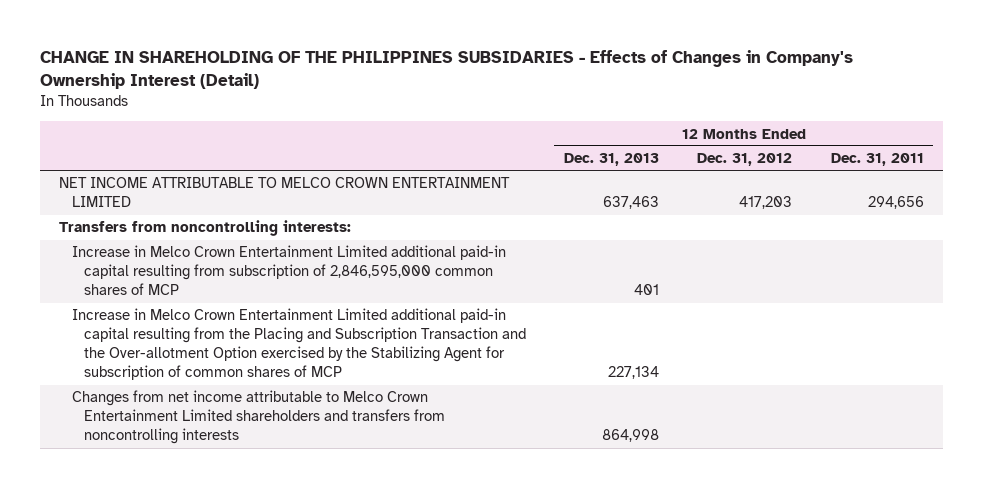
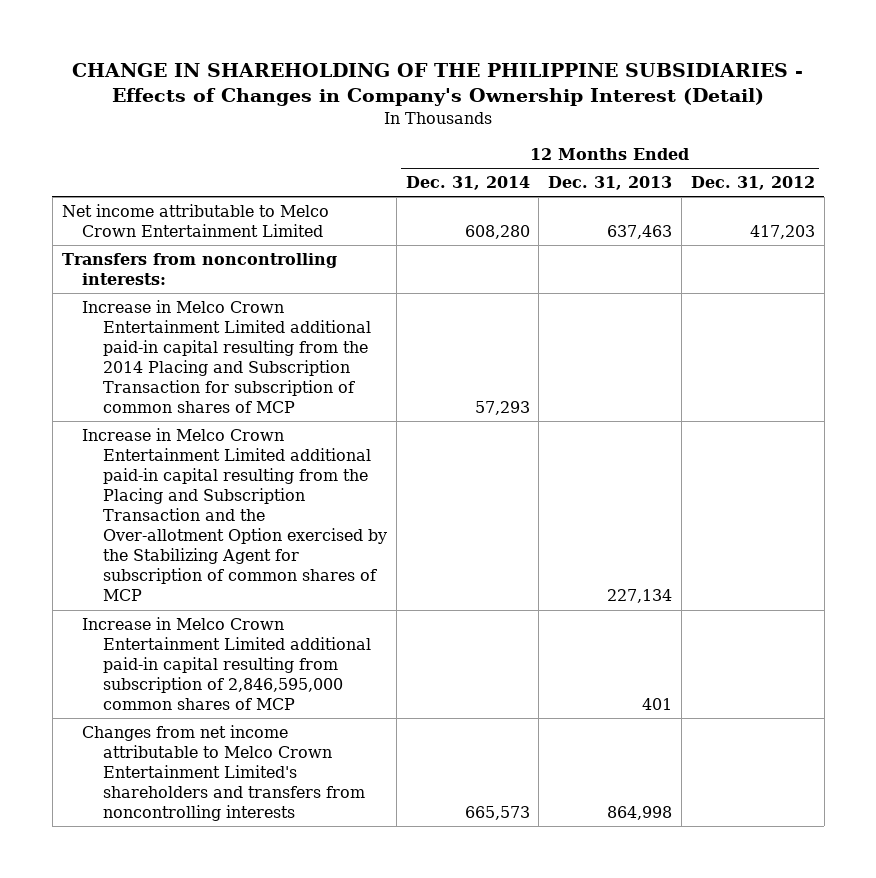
[40,50,854,90] CHANGE IN SHAREHOLDING OF THE PHILIPPINES SUBSIDARIES - Effects of Changes in Company's Ownership Interest (Detail) -> [72,63,804,107] CHANGE IN SHAREHOLDING OF THE PHILIPPINE SUBSIDIARIES - Effects of Changes in Company's Ownership Interest (Detail)
[830,153,924,167] Dec. 31, 2011 -> none
none -> [405,176,530,191] Dec. 31, 2014
[59,177,511,208] NET INCOME ATTRIBUTABLE TO MELCO CROWN ENTERTAINMENT LIMITED -> [61,203,329,237] Net income attributable to Melco Crown Entertainment Limited
none -> [82,299,372,414] Increase in Melco Crown Entertainment Limited additional paid-in capital resulting from the 2014 Placing and Subscription Transaction for subscription of common shares of MCP
[71,245,506,296] Increase in Melco Crown Entertainment Limited additional paid-in capital resulting from subscription of 2,846,595,000 common shares of MCP -> [82,616,372,711] Increase in Melco Crown Entertainment Limited additional paid-in capital resulting from subscription of 2,846,595,000 common shares of MCP
[71,390,445,445] Changes from net income attributable to Melco Crown Entertainment Limited shareholders and transfers from noncontrolling interests -> [82,724,366,822] Changes from net income attributable to Melco Crown Entertainment Limited's shareholders and transfers from noncontrolling interests

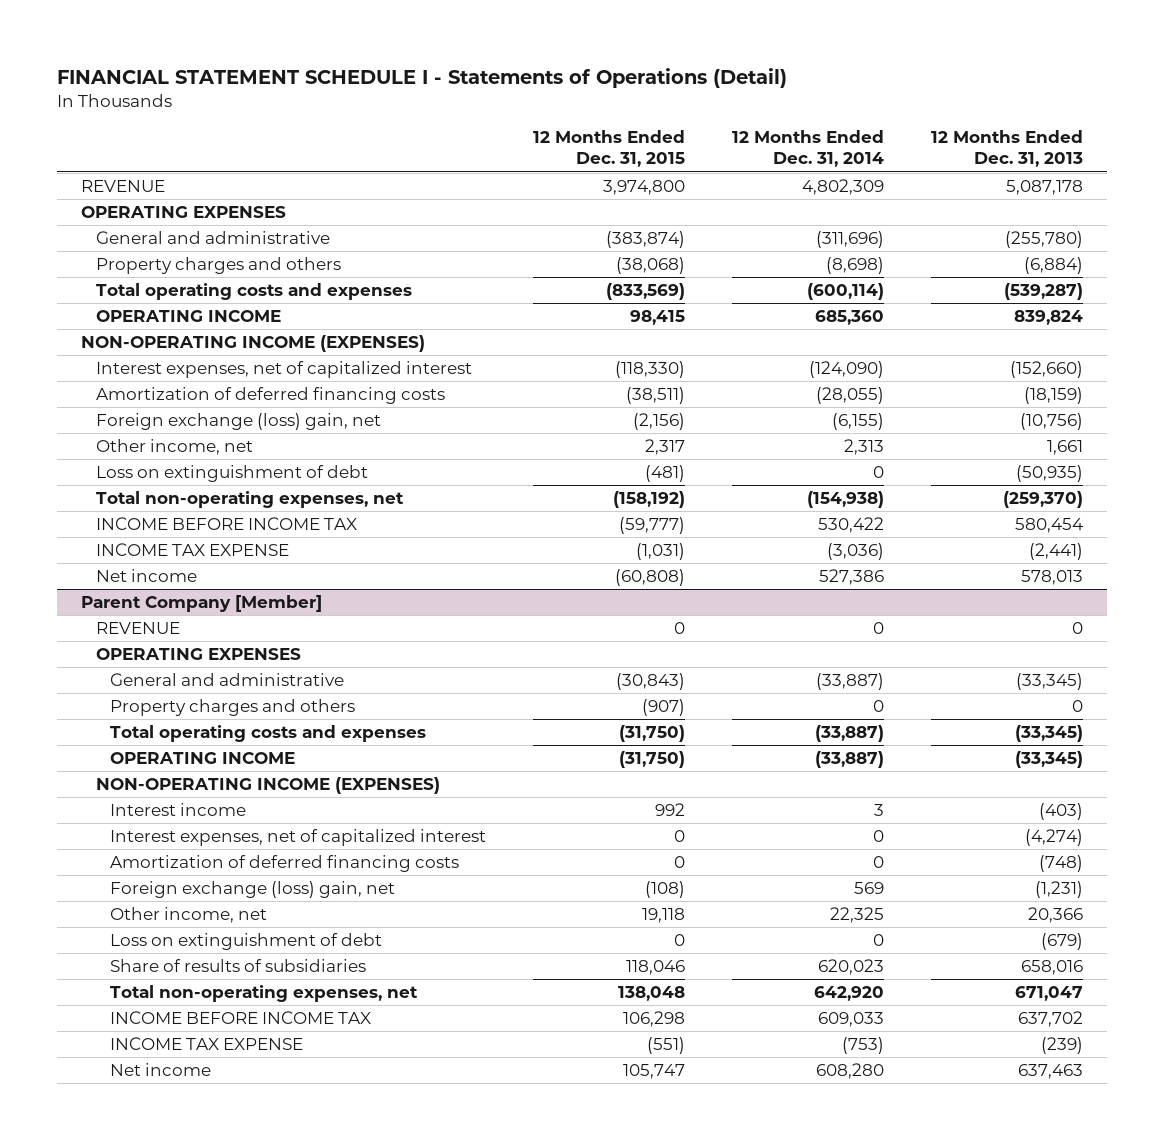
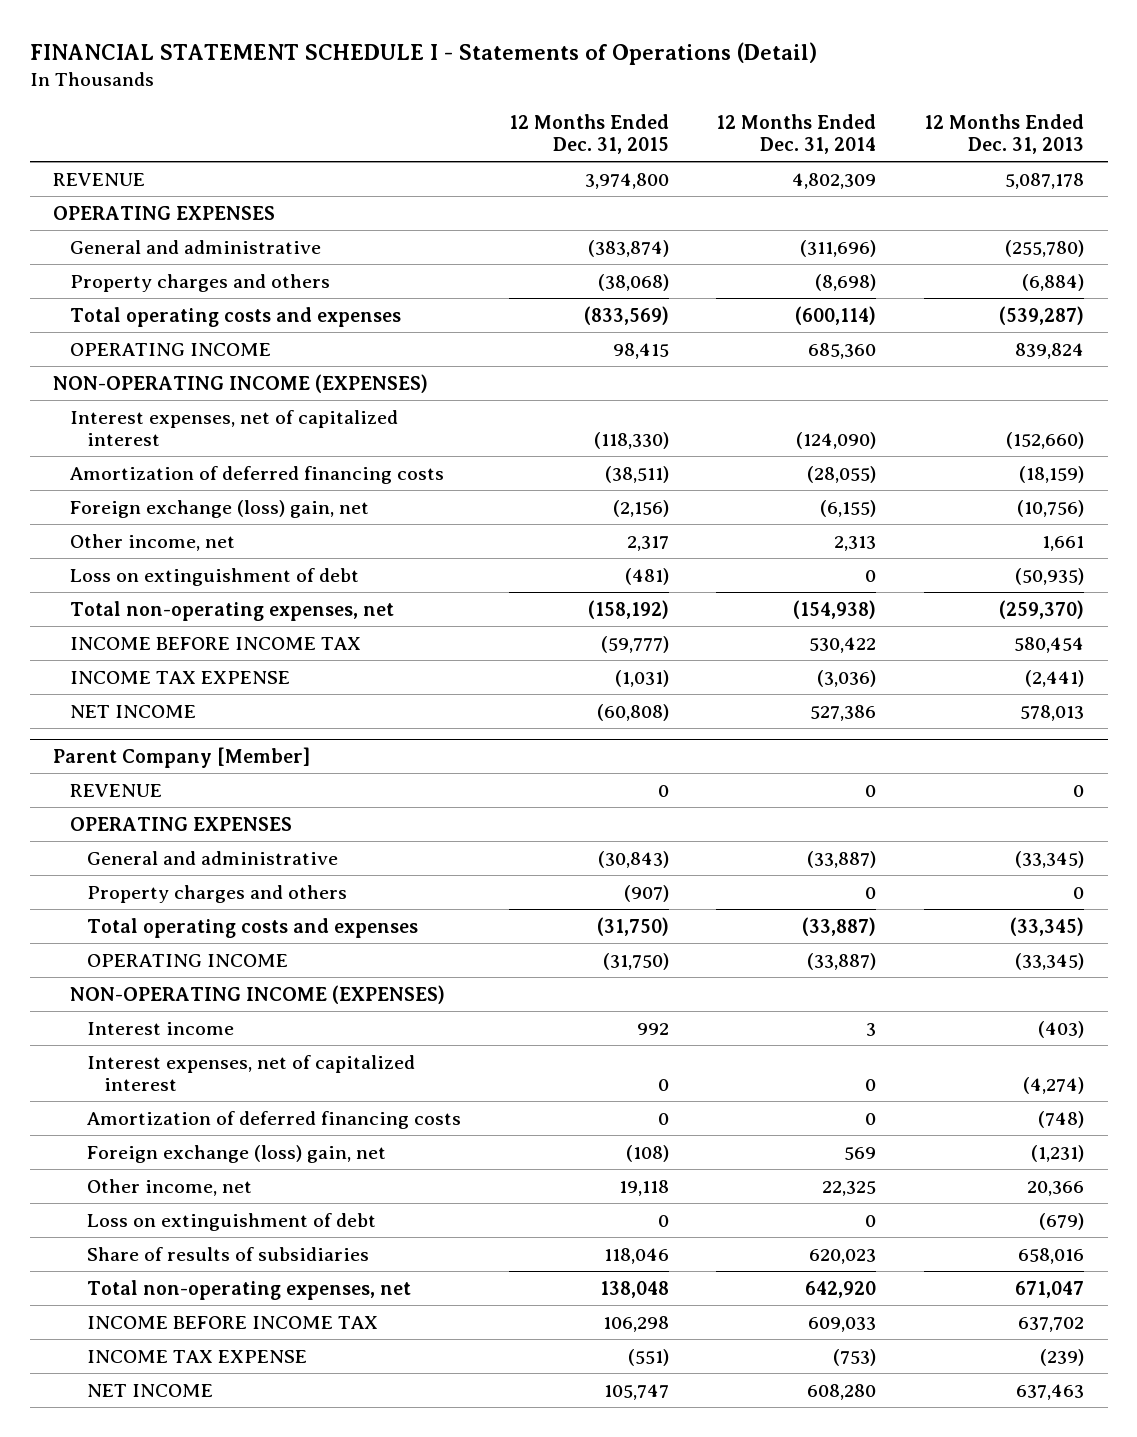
[95,569,197,583] Net income -> [70,704,197,718] NET INCOME
[110,1063,212,1077] Net income -> [86,1383,213,1397] NET INCOME

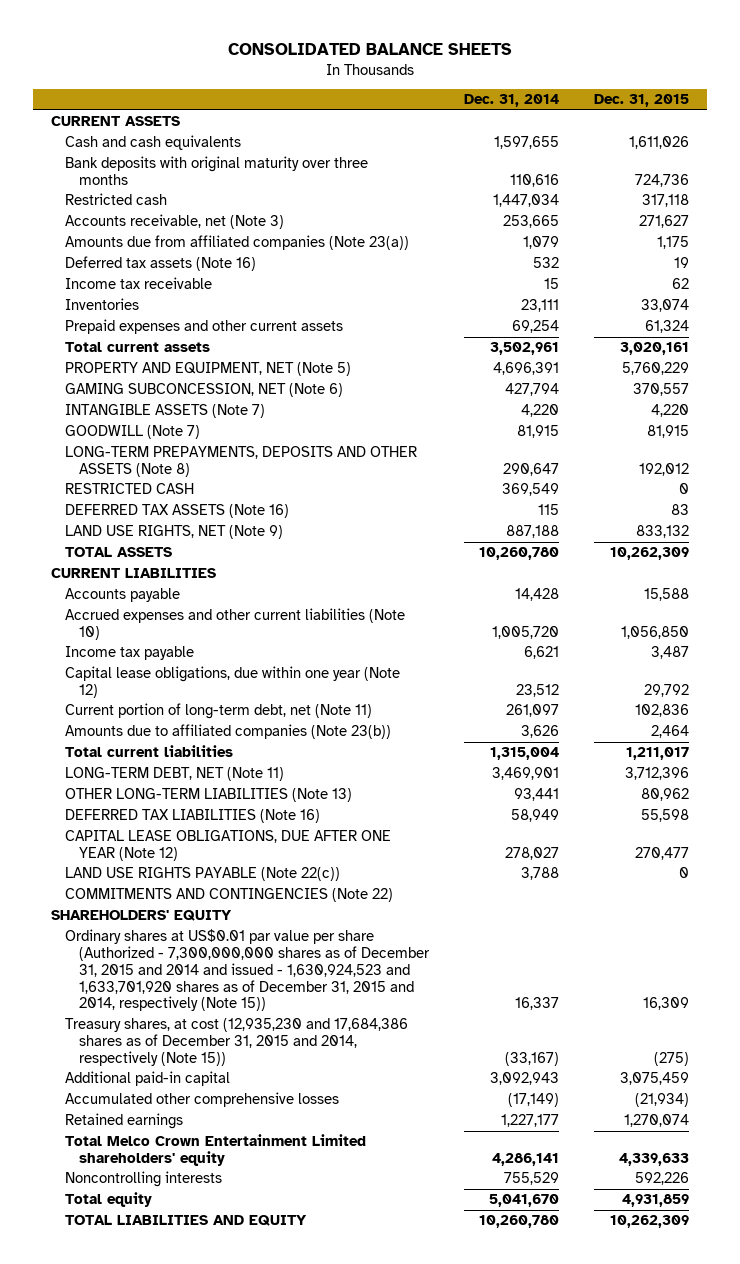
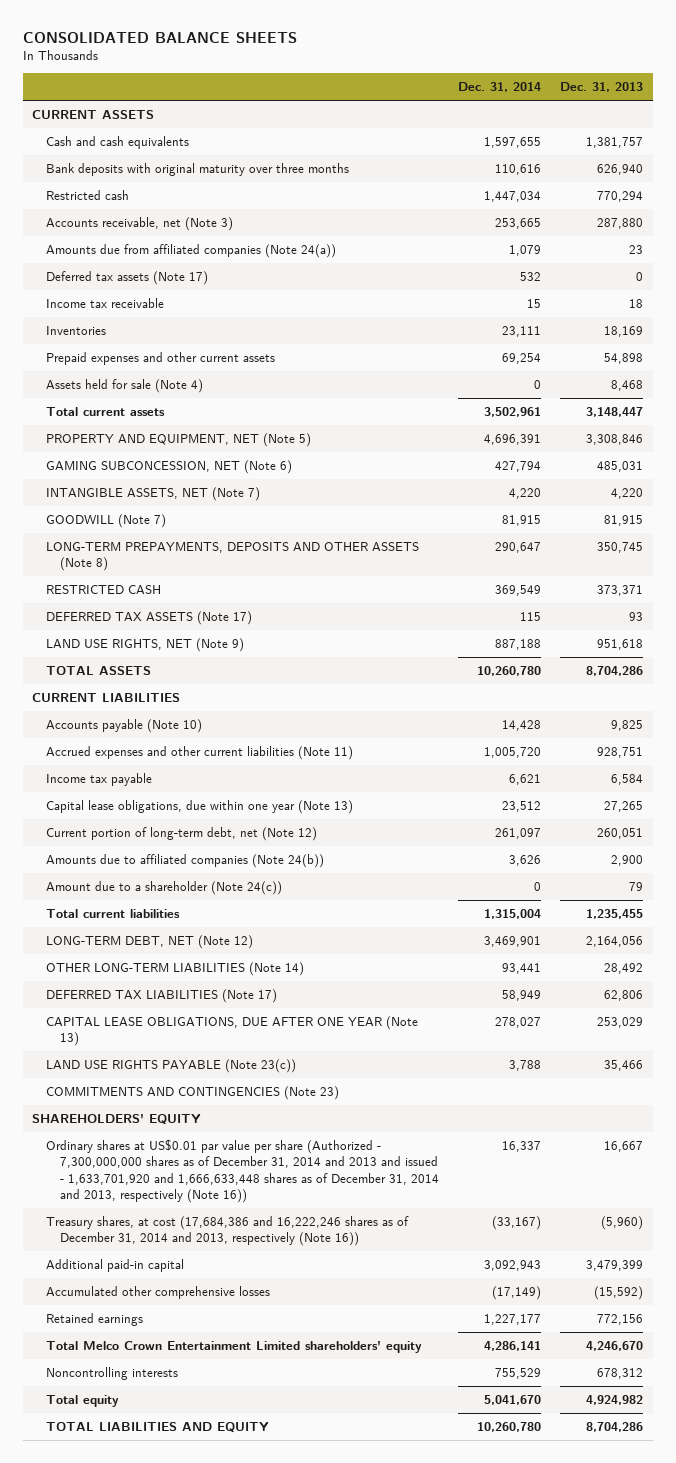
[594,94,690,108] Dec. 31, 2015 -> none
none -> [560,82,644,93] Dec. 31, 2013
[64,235,409,251] Amounts due from affiliated companies (Note 23(a)) -> [46,243,337,258] Amounts due from affiliated companies (Note 24(a))
[64,256,256,272] Deferred tax assets (Note 16) -> [46,270,209,285] Deferred tax assets (Note 17)
none -> [46,378,204,393] Assets held for sale (Note 4)
[64,404,265,419] INTANGIBLE ASSETS (Note 7) -> [46,486,261,501] INTANGIBLE ASSETS, NET (Note 7)
[64,504,289,519] DEFERRED TAX ASSETS (Note 16) -> [46,610,253,625] DEFERRED TAX ASSETS (Note 17)
[64,588,180,603] Accounts payable -> [46,718,203,733] Accounts payable (Note 10)
[64,608,405,640] Accrued expenses and other current liabilities (Note 10) -> [46,745,354,760] Accrued expenses and other current liabilities (Note 11)
[64,666,400,698] Capital lease obligations, due within one year (Note 12) -> [46,799,354,814] Capital lease obligations, due within one year (Note 13)
[64,703,372,720] Current portion of long-term debt, net (Note 11) -> [46,826,318,841] Current portion of long-term debt, net (Note 12)
[64,724,391,740] Amounts due to affiliated companies (Note 23(b)) -> [46,853,325,868] Amounts due to affiliated companies (Note 24(b))
none -> [46,880,283,895] Amount due to a shareholder (Note 24(c))
[64,767,284,782] LONG-TERM DEBT, NET (Note 11) -> [46,934,254,949] LONG-TERM DEBT, NET (Note 12)
[64,788,352,803] OTHER LONG-TERM LIABILITIES (Note 13) -> [46,961,305,976] OTHER LONG-TERM LIABILITIES (Note 14)
[64,809,320,824] DEFERRED TAX LIABILITIES (Note 16) -> [46,988,278,1003] DEFERRED TAX LIABILITIES (Note 17)
[64,830,391,861] CAPITAL LEASE OBLIGATIONS, DUE AFTER ONE YEAR (Note 12) -> [46,1015,419,1047] CAPITAL LEASE OBLIGATIONS, DUE AFTER ONE YEAR (Note 13)
[64,867,340,882] LAND USE RIGHTS PAYABLE (Note 22(c)) -> [46,1058,297,1073] LAND USE RIGHTS PAYABLE (Note 23(c))
[64,888,393,903] COMMITMENTS AND CONTINGENCIES (Note 22) -> [46,1085,340,1100] COMMITMENTS AND CONTINGENCIES (Note 23)
[64,929,430,1012] Ordinary shares at US$0.01 par value per share (Authorized - 7,300,000,000 shares as of December 31, 2015 and 2014 and issued - 1,630,924,523 and 1,633,701,920 shares as of December 31, 2015 and 2014, respectively (Note 15)) -> [46,1138,439,1204] Ordinary shares at US$0.01 par value per share (Authorized - 7,300,000,000 shares as of December 31, 2014 and 2013 and issued - 1,633,701,920 and 1,666,633,448 shares as of December 31, 2014 and 2013, respectively (Note 16))
[64,1018,408,1066] Treasury shares, at cost (12,935,230 and 17,684,386 shares as of December 31, 2015 and 2014, respectively (Note 15)) -> [46,1215,410,1247] Treasury shares, at cost (17,684,386 and 16,222,246 shares as of December 31, 2014 and 2013, respectively (Note 16))

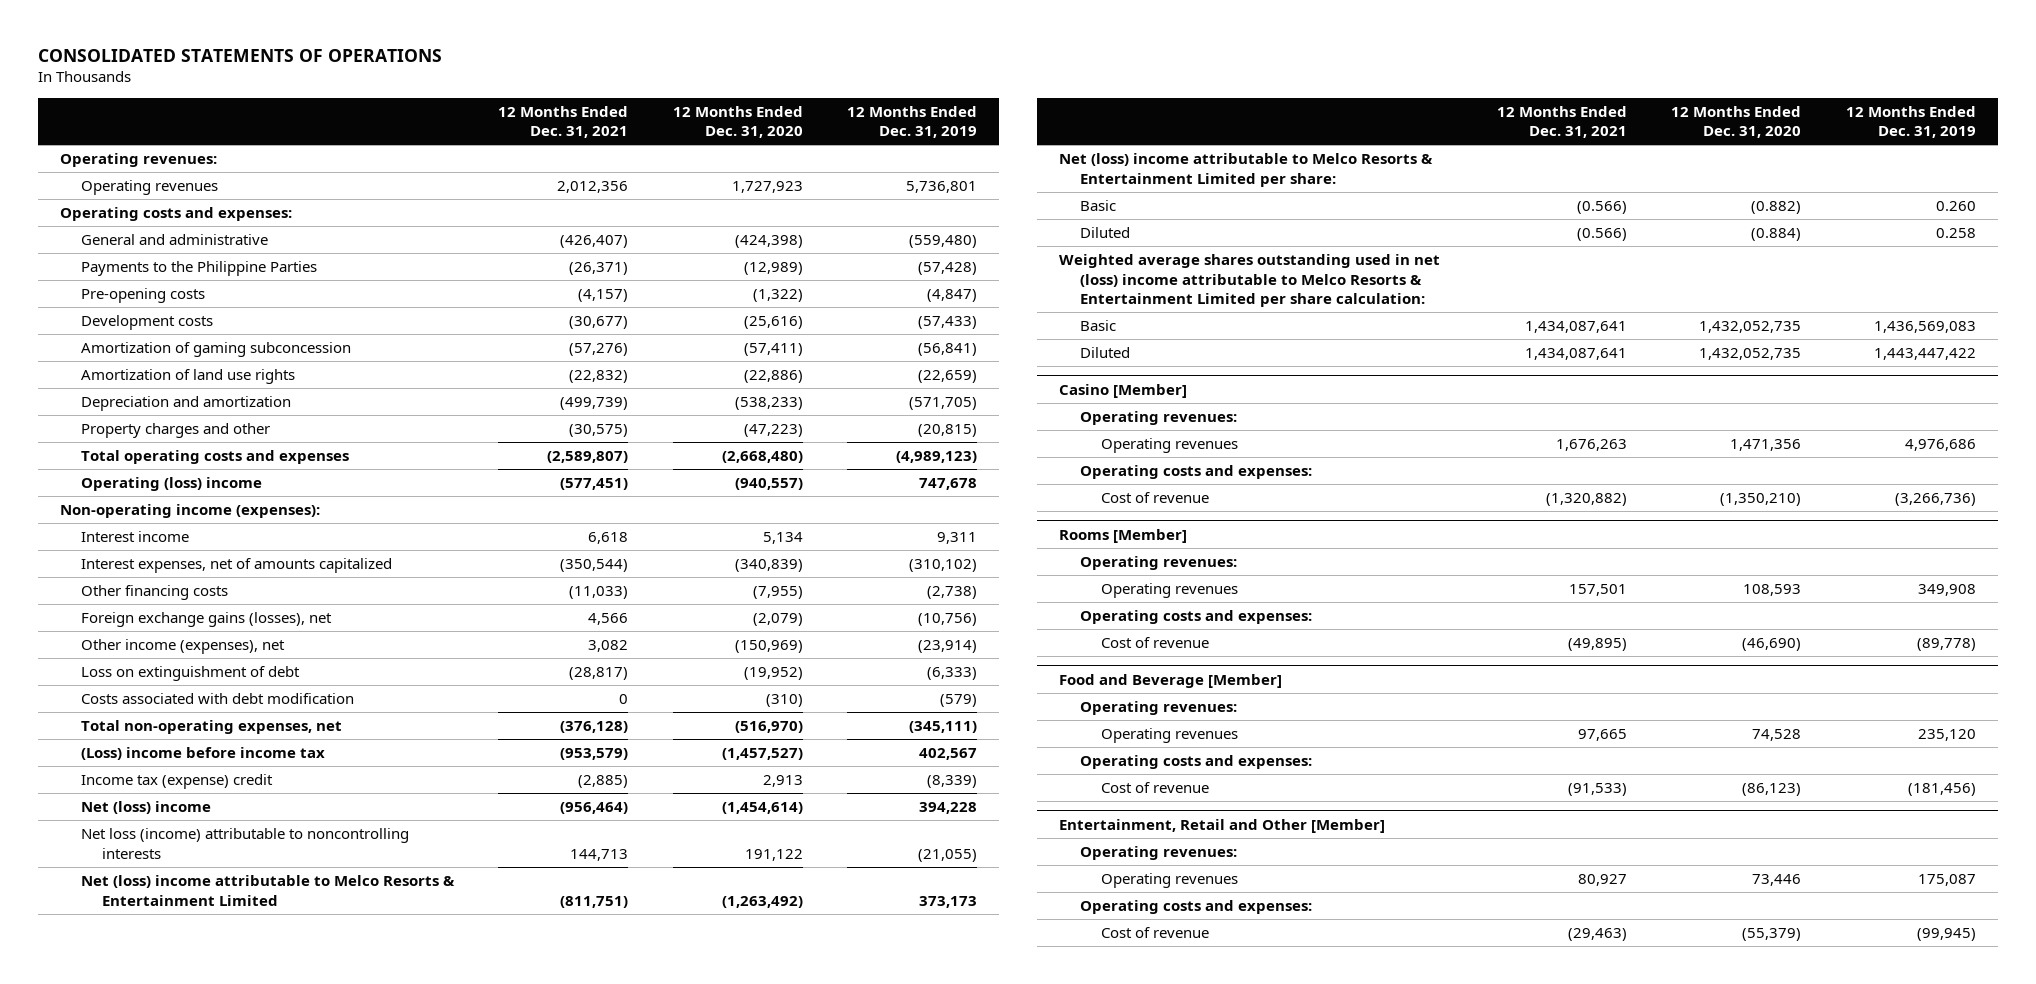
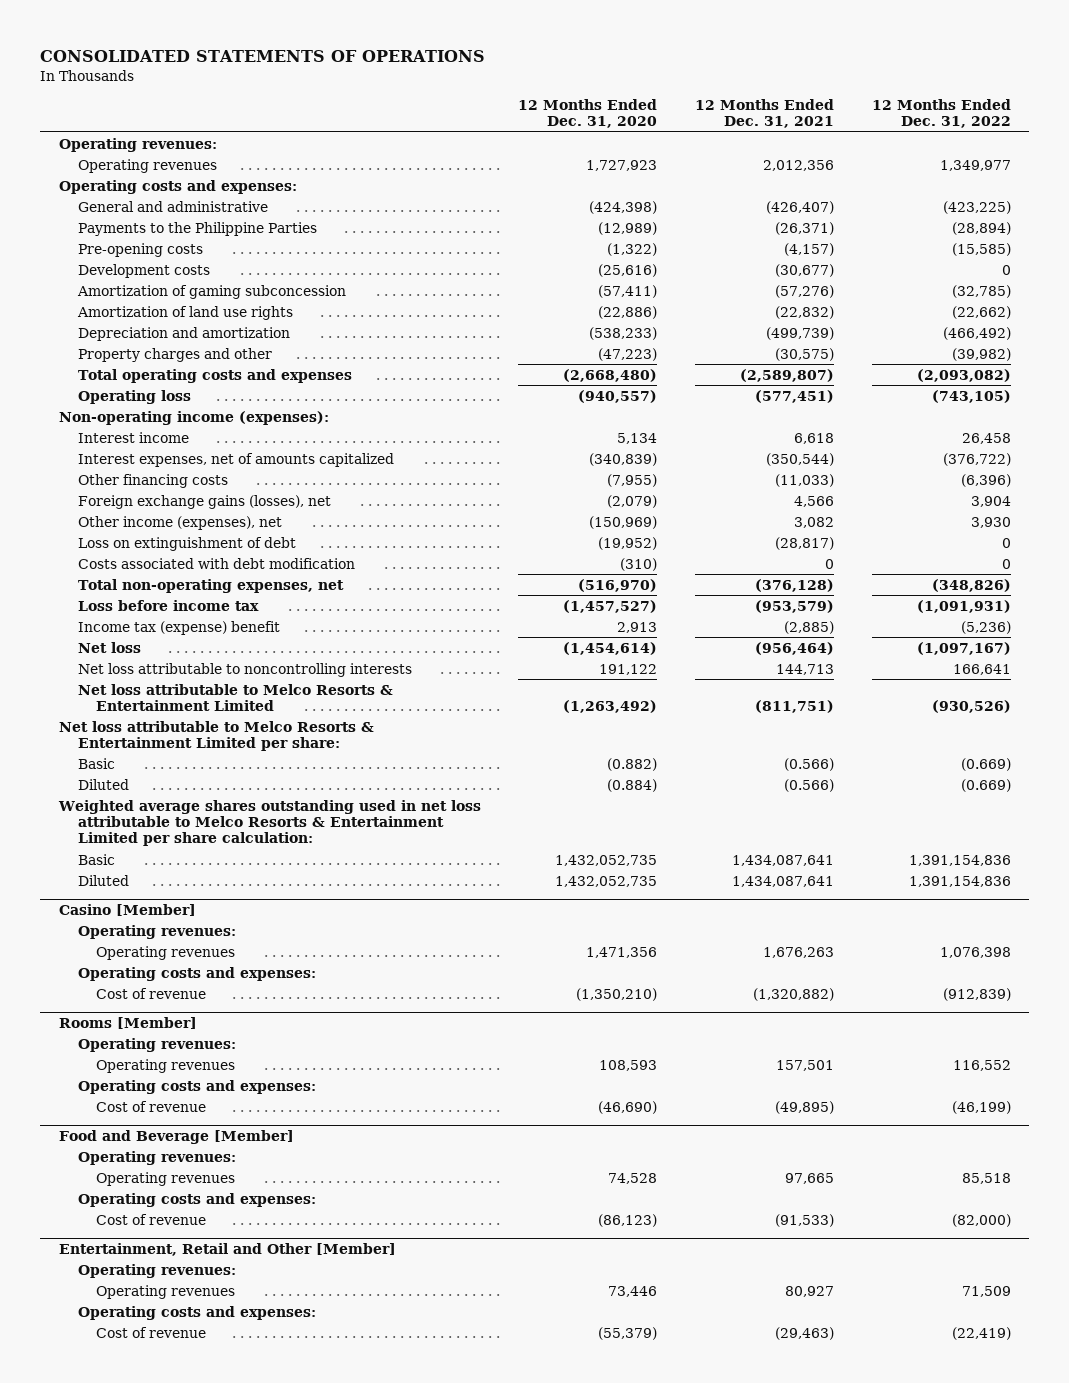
[846,105,977,139] 12 Months Ended Dec. 31, 2019 -> none
none -> [871,99,1011,129] 12 Months Ended Dec. 31, 2022
[81,477,263,492] Operating (loss) income -> [77,389,191,404] Operating loss
[81,747,326,761] (Loss) income before income tax -> [77,599,259,611] Loss before income tax
[81,774,274,790] Income tax (expense) credit -> [77,620,280,635] Income tax (expense) benefit
[81,801,212,815] Net (loss) income -> [77,641,141,653] Net loss
[81,828,410,859] Net loss (income) attributable to noncontrolling interests -> [77,662,412,677] Net loss attributable to noncontrolling interests
[81,875,456,906] Net (loss) income attributable to Melco Resorts & Entertainment Limited -> [77,683,393,711] Net loss attributable to Melco Resorts & Entertainment Limited
[1059,153,1434,187] Net (loss) income attributable to Melco Resorts & Entertainment Limited per share: -> [58,720,374,751] Net loss attributable to Melco Resorts & Entertainment Limited per share:
[1059,254,1441,307] Weighted average shares outstanding used in net (loss) income attributable to Melco Resorts & Entertainment Limited per share calculation: -> [57,799,481,847] Weighted average shares outstanding used in net loss attributable to Melco Resorts & Entertainment Limited per share calculation:

